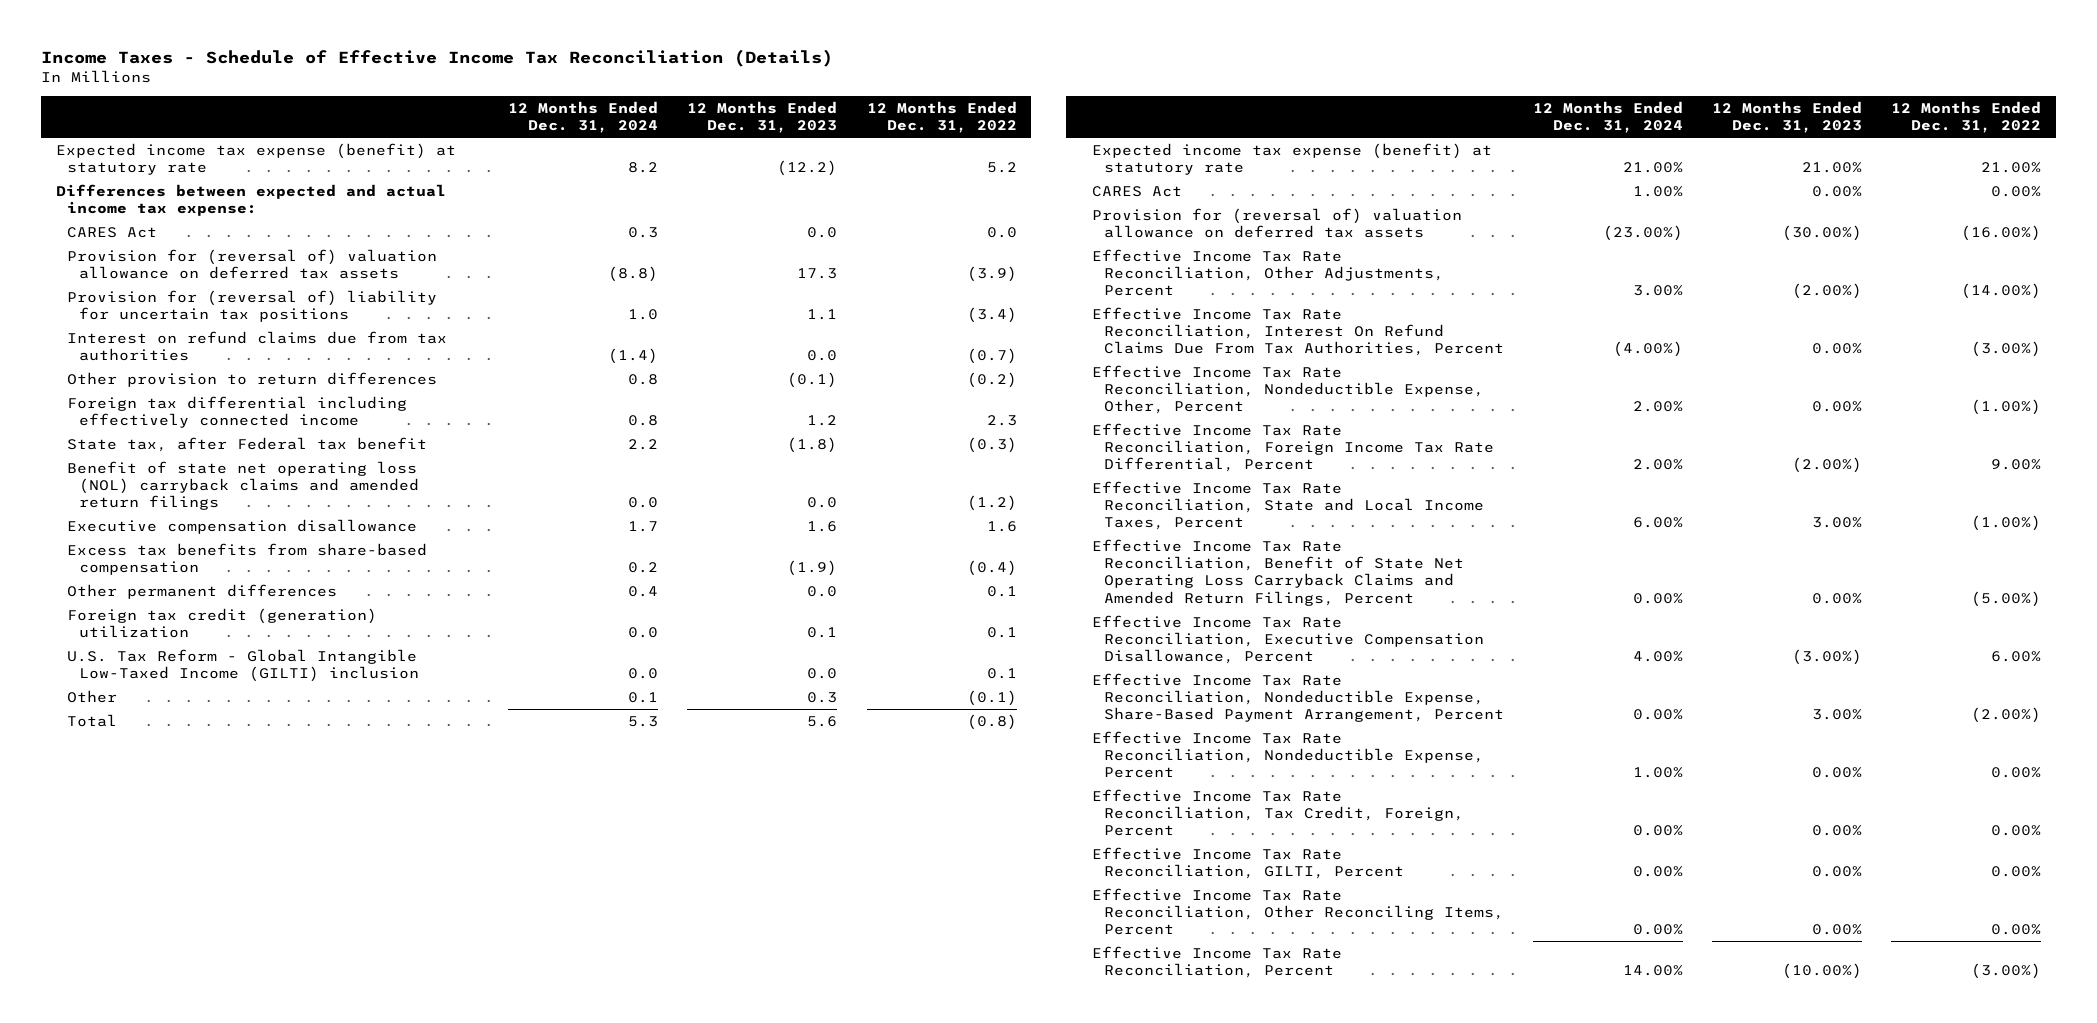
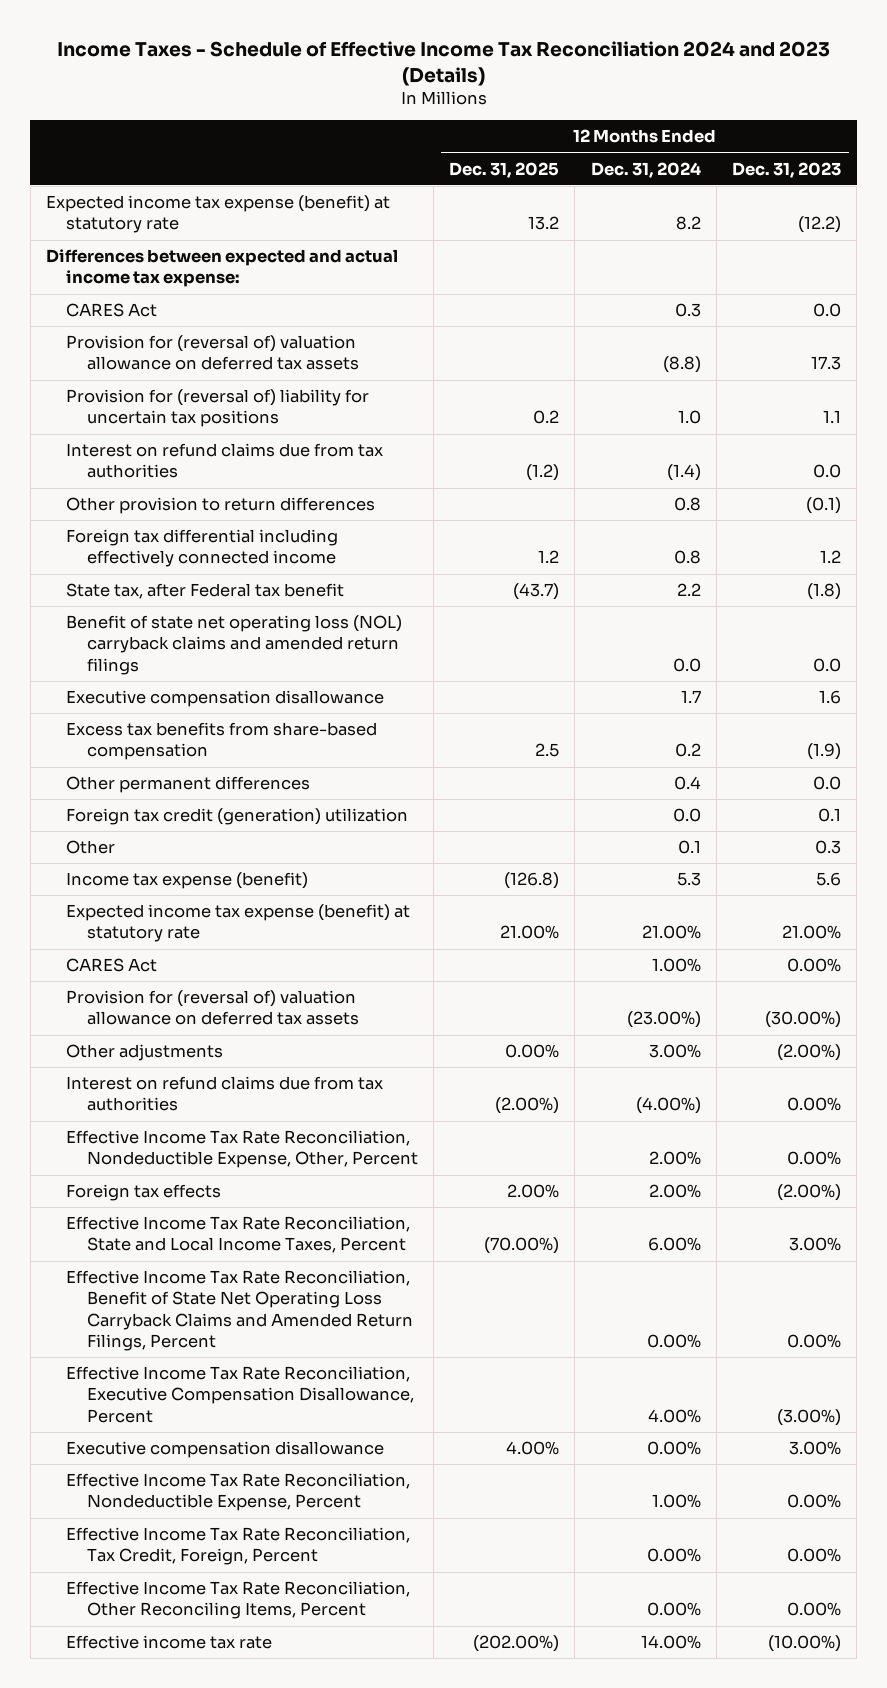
[41,49,834,68] Income Taxes - Schedule of Effective Income Tax Reconciliation (Details) -> [56,41,830,86] Income Taxes - Schedule of Effective Income Tax Reconciliation 2024 and 2023 (Details)
[866,100,1017,134] 12 Months Ended Dec. 31, 2022 -> none
none -> [449,161,560,178] Dec. 31, 2025
[67,648,420,683] U.S. Tax Reform - Global Intangible Low-Taxed Income (GILTI) inclusion -> none
[67,713,118,727] Total -> [66,872,309,890] Income tax expense (benefit)
[1092,248,1444,297] Effective Income Tax Rate Reconciliation, Other Adjustments, Percent -> [66,1044,224,1062] Other adjustments
[1092,306,1504,357] Effective Income Tax Rate Reconciliation, Interest On Refund Claims Due From Tax Authorities, Percent -> [66,1076,384,1112] Interest on refund claims due from tax authorities
[1092,422,1494,473] Effective Income Tax Rate Reconciliation, Foreign Income Tax Rate Differential, Percent -> [66,1184,222,1202] Foreign tax effects
[1092,672,1504,723] Effective Income Tax Rate Reconciliation, Nondeductible Expense, Share-Based Payment Arrangement, Percent -> [66,1441,385,1459] Executive compensation disallowance
[1092,846,1404,880] Effective Income Tax Rate Reconciliation, GILTI, Percent -> none
[1092,945,1343,979] Effective Income Tax Rate Reconciliation, Percent -> [66,1635,273,1650] Effective income tax rate

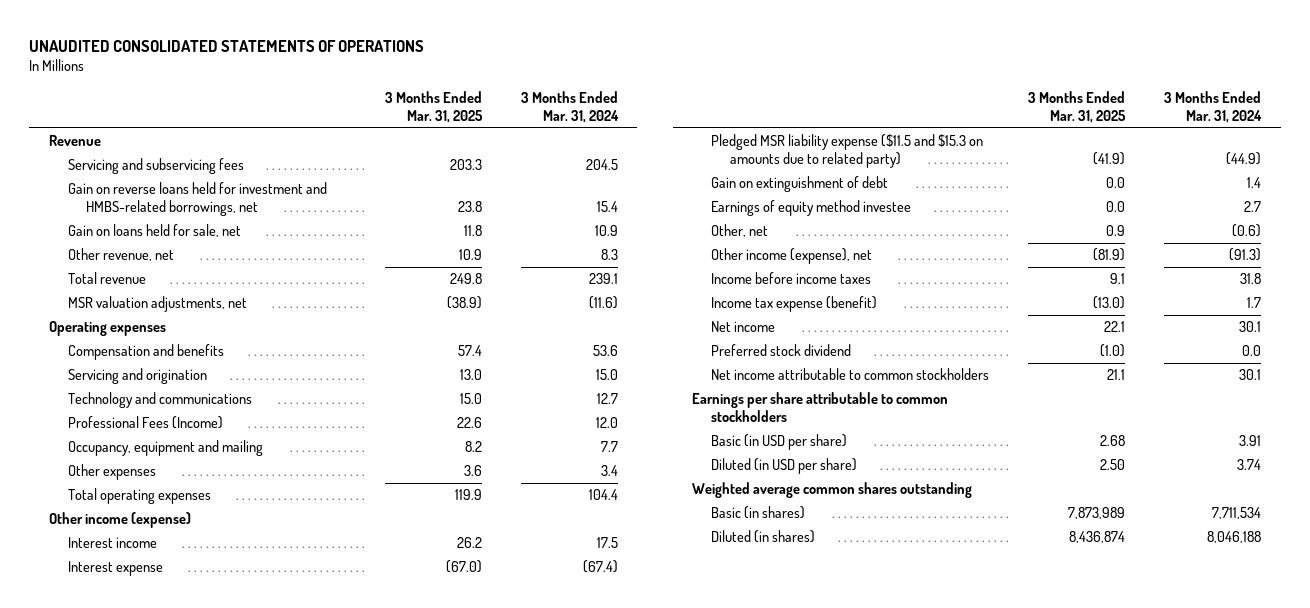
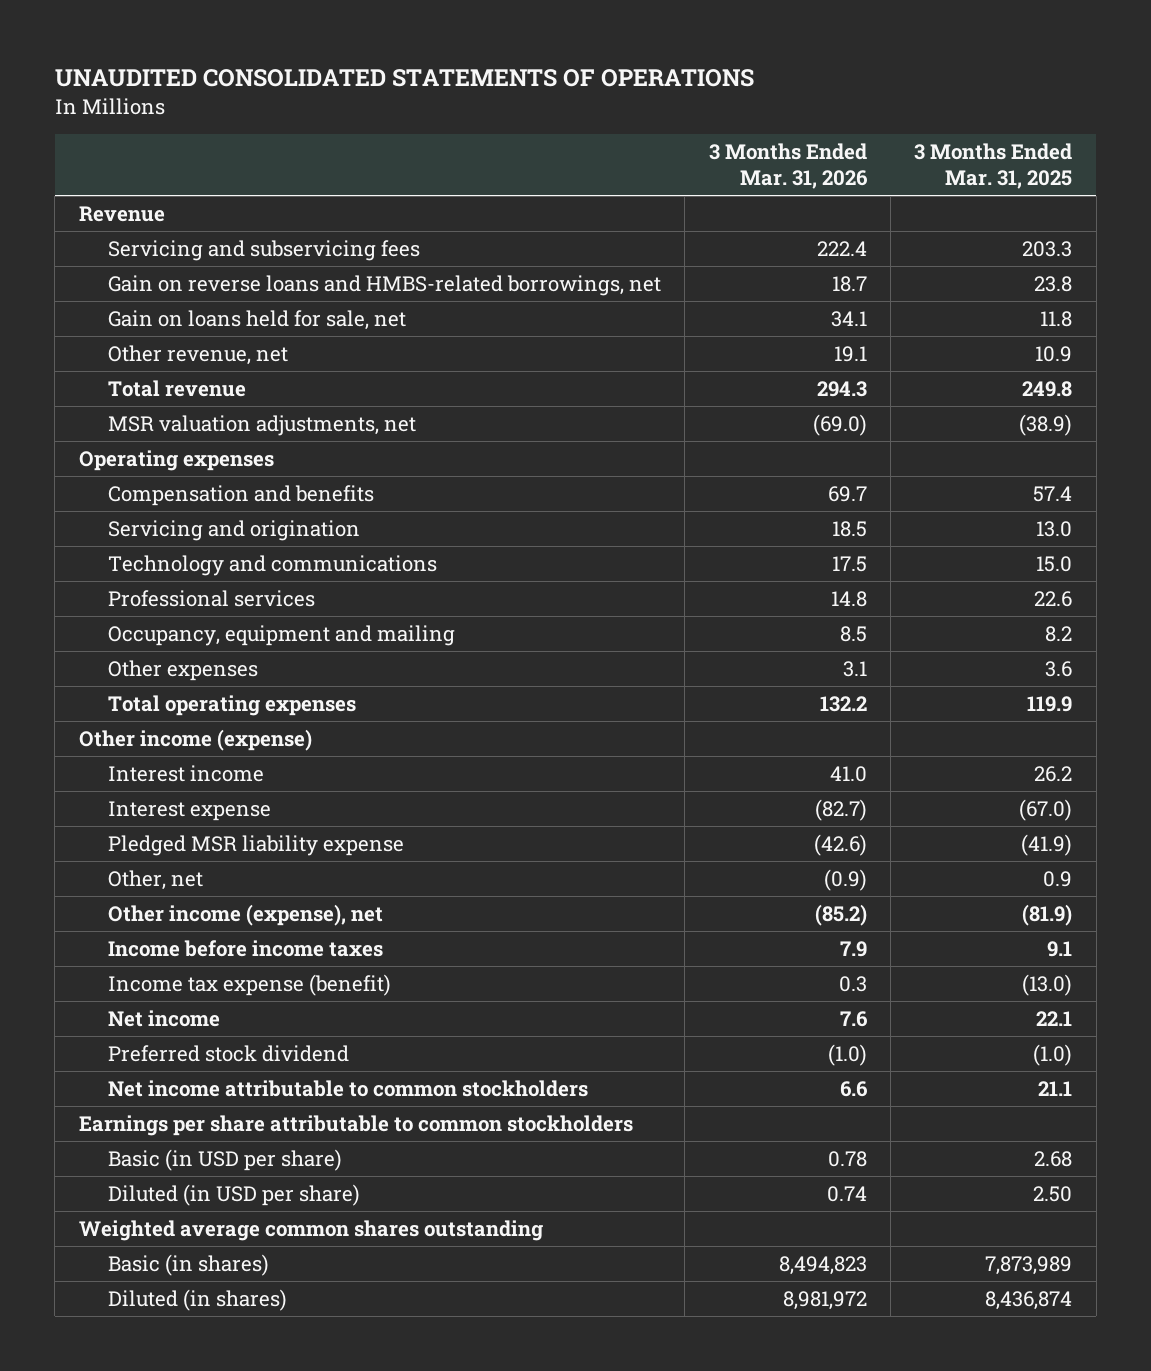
[520,90,619,123] 3 Months Ended Mar. 31, 2024 -> none
none -> [708,143,868,190] 3 Months Ended Mar. 31, 2026
[67,182,327,217] Gain on reverse loans held for investment and HMBS-related borrowings, net -> [107,274,661,296] Gain on reverse loans and HMBS-related borrowings, net
[67,416,223,430] Professional Fees (Income) -> [107,589,315,607] Professional services
[711,176,889,193] Gain on extinguishment of debt -> none
[711,200,912,217] Earnings of equity method investee -> none
[711,134,984,169] Pledged MSR liability expense ($11.5 and $15.3 on amounts due to related party) -> [107,834,404,856] Pledged MSR liability expense

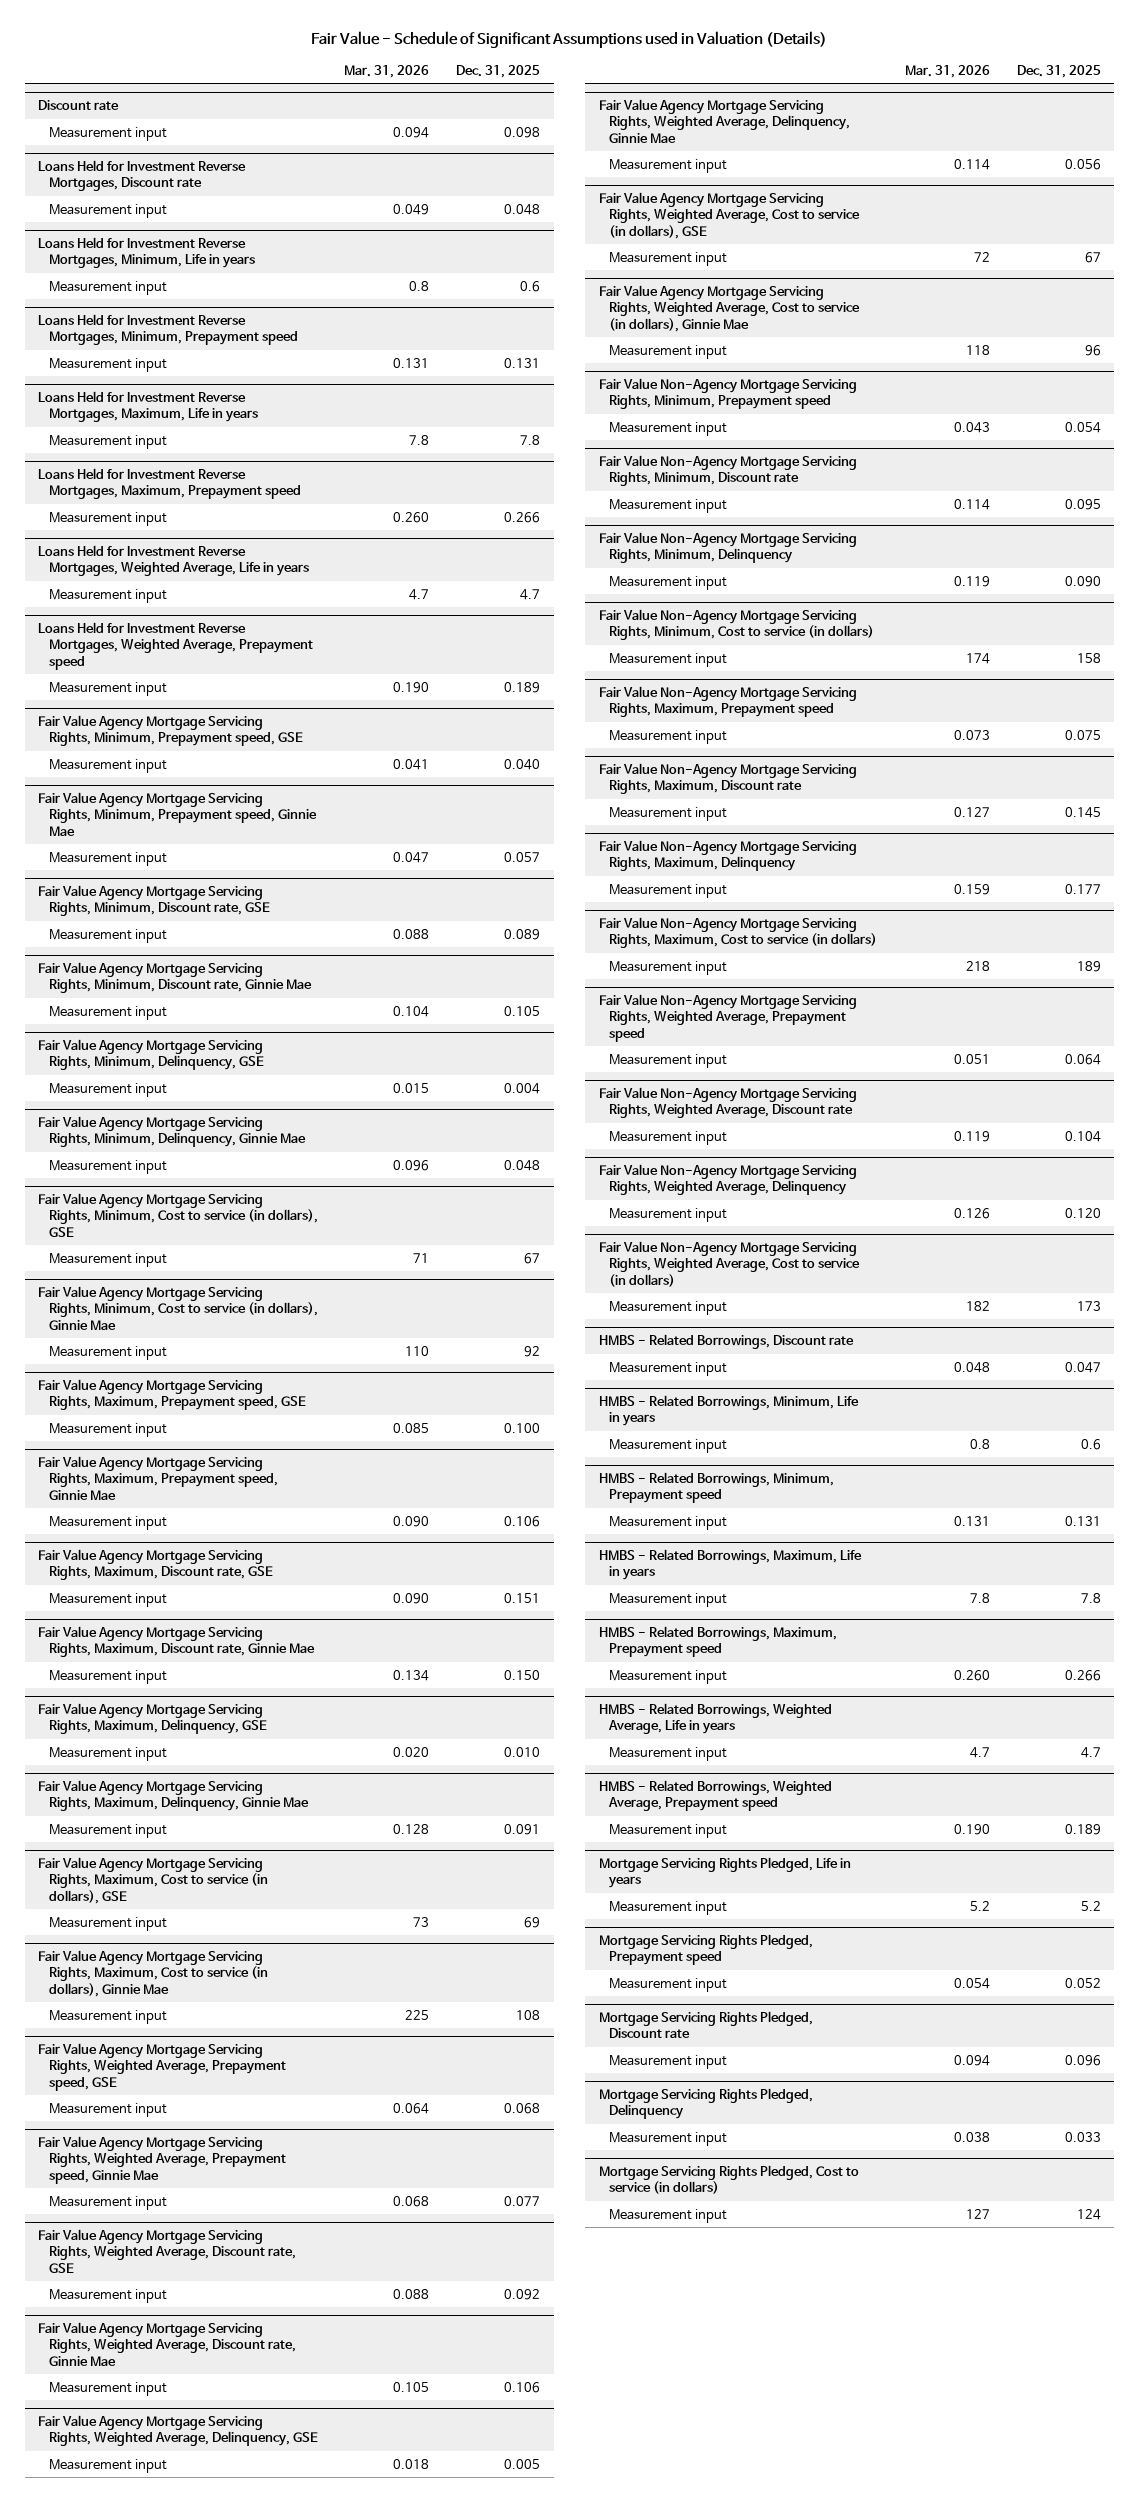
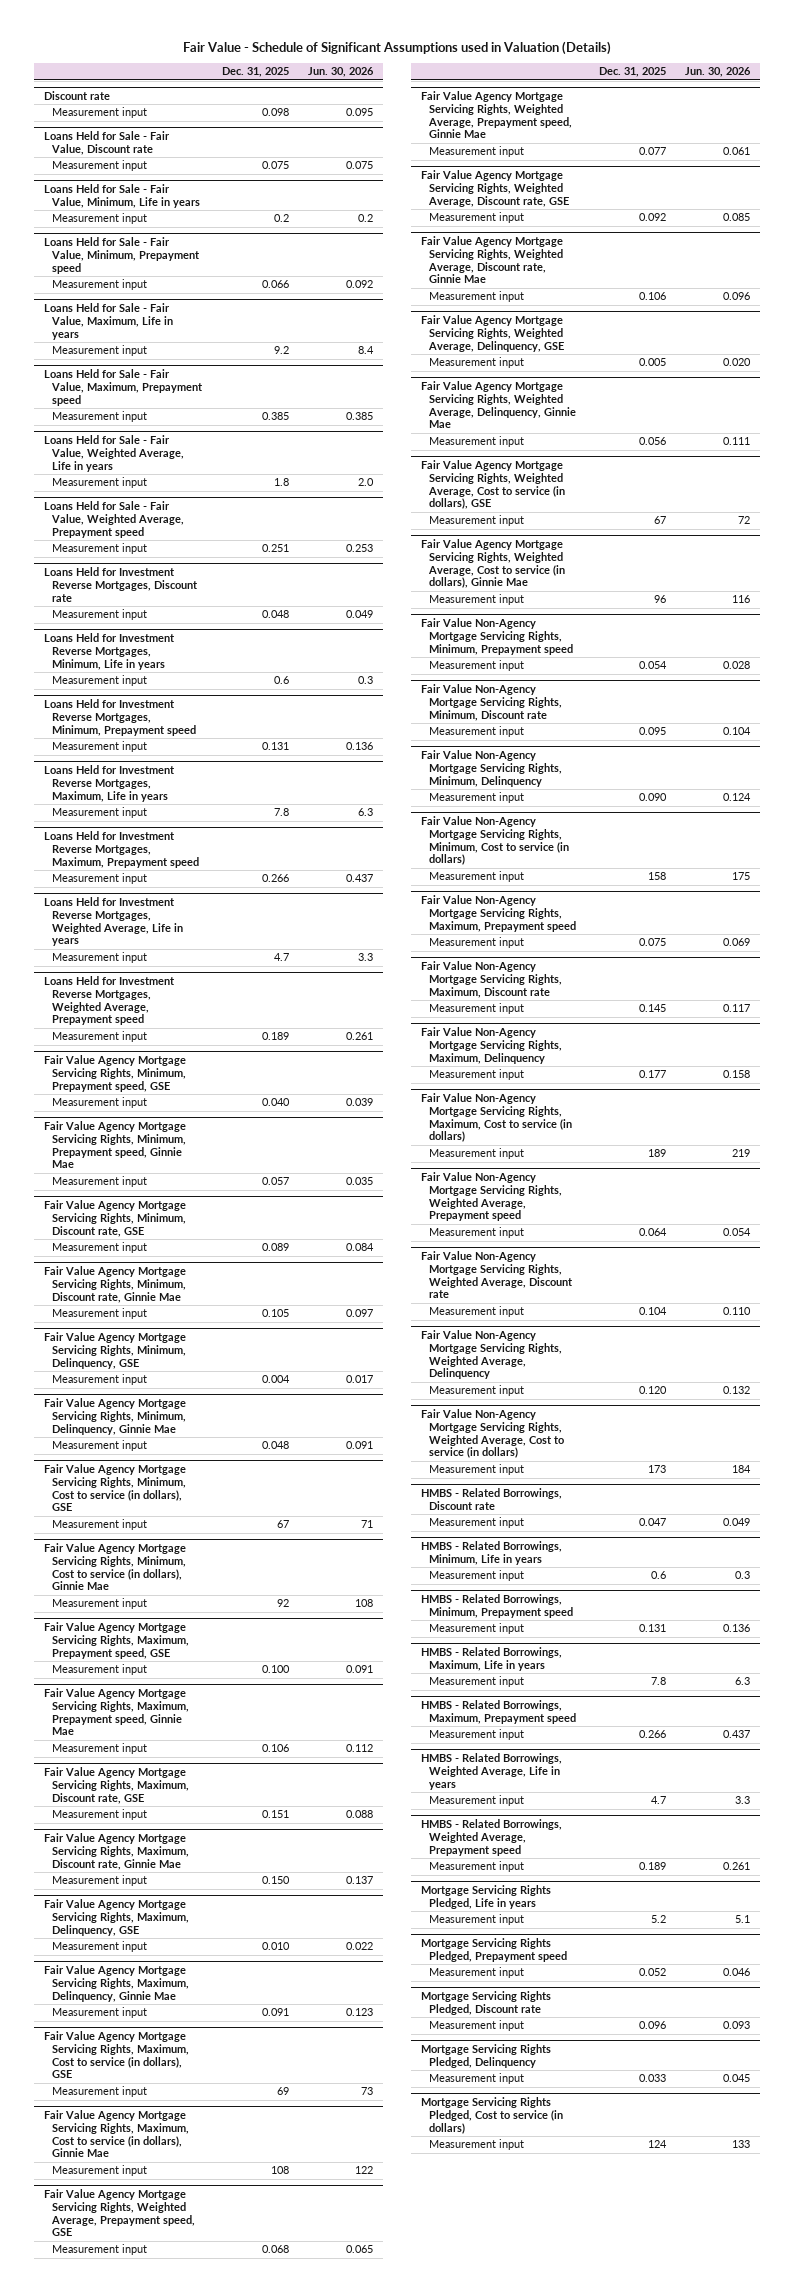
[344,64,430,78] Mar. 31, 2026 -> none
none -> [308,67,375,78] Jun. 30, 2026
none -> [44,130,171,155] Loans Held for Sale - Fair Value, Discount rate
none -> [52,160,148,172] Measurement input
none -> [44,183,201,208] Loans Held for Sale - Fair Value, Minimum, Life in years
none -> [52,213,148,225] Measurement input
none -> [44,236,201,274] Loans Held for Sale - Fair Value, Minimum, Prepayment speed
none -> [52,279,148,291] Measurement input
none -> [44,302,174,340] Loans Held for Sale - Fair Value, Maximum, Life in years
none -> [52,345,148,357] Measurement input
none -> [44,368,204,406] Loans Held for Sale - Fair Value, Maximum, Prepayment speed
none -> [52,411,148,423] Measurement input
none -> [44,434,185,472] Loans Held for Sale - Fair Value, Weighted Average, Life in years
none -> [52,477,148,489] Measurement input
none -> [44,500,185,538] Loans Held for Sale - Fair Value, Weighted Average, Prepayment speed
none -> [52,543,148,555] Measurement input

